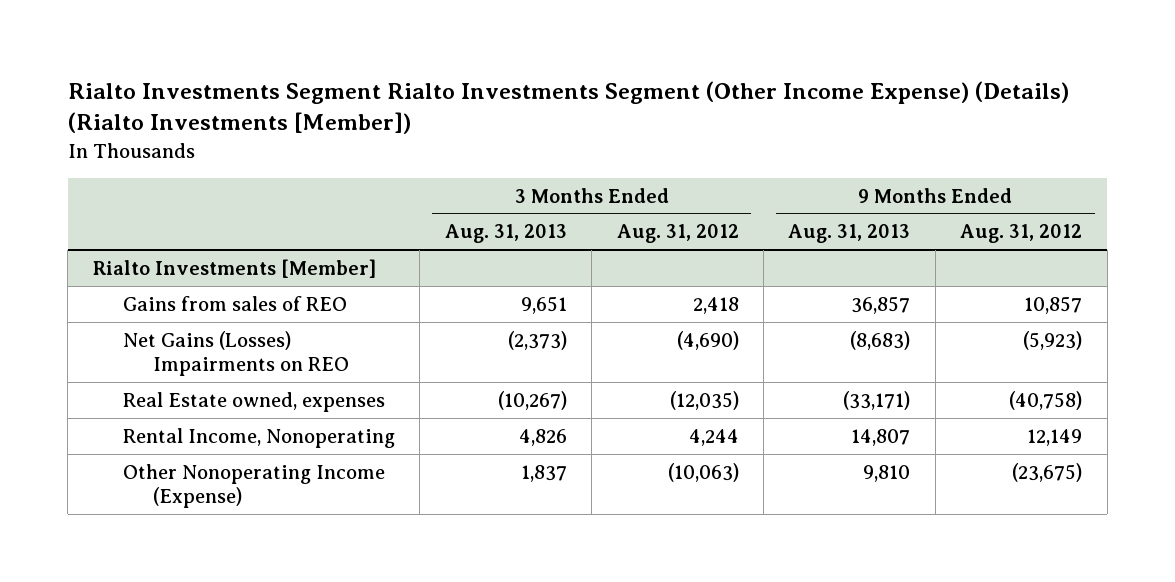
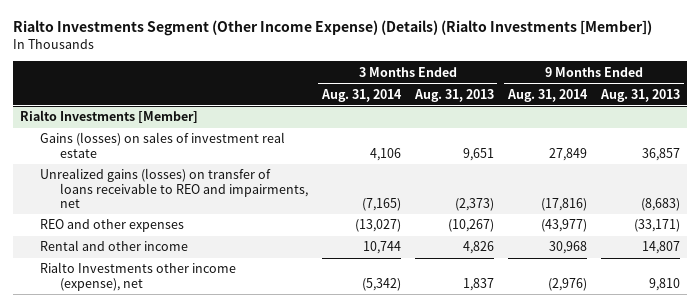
[67,81,1069,135] Rialto Investments Segment Rialto Investments Segment (Other Income Expense) (Details) (Rialto Investments [Member]) -> [13,20,653,37] Rialto Investments Segment (Other Income Expense) (Details) (Rialto Investments [Member])
[616,224,739,244] Aug. 31, 2012 -> none
[960,224,1083,244] Aug. 31, 2012 -> none
none -> [320,88,402,102] Aug. 31, 2014
none -> [506,88,588,102] Aug. 31, 2014
[123,295,348,311] Gains from sales of REO -> [39,132,285,158] Gains (losses) on sales of investment real estate
[123,330,350,376] Net Gains (Losses) Impairments on REO -> [39,168,308,208] Unrealized gains (losses) on transfer of loans receivable to REO and impairments, net
[123,391,386,412] Real Estate owned, expenses -> [39,219,184,233] REO and other expenses
[123,427,396,448] Rental Income, Nonoperating -> [39,240,188,252] Rental and other income
[123,463,386,508] Other Nonoperating Income (Expense) -> [39,262,236,291] Rialto Investments other income (expense), net

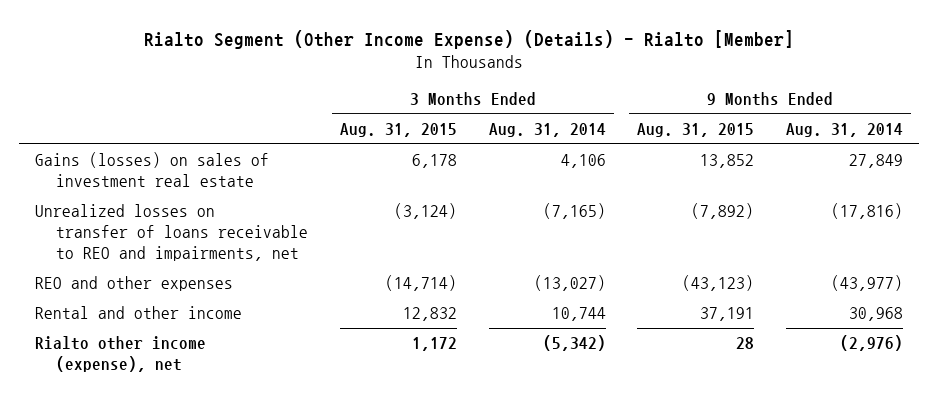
[13,20,653,37] Rialto Investments Segment (Other Income Expense) (Details) (Rialto Investments [Member]) -> [143,29,794,49] Rialto Segment (Other Income Expense) (Details) - Rialto [Member]
[413,88,494,102] Aug. 31, 2013 -> none
[600,88,681,102] Aug. 31, 2013 -> none
none -> [340,123,458,138] Aug. 31, 2015
none -> [637,123,755,138] Aug. 31, 2015
[20,110,199,124] Rialto Investments [Member] -> none
[39,168,308,208] Unrealized gains (losses) on transfer of loans receivable to REO and impairments, net -> [34,204,309,262] Unrealized losses on transfer of loans receivable to REO and impairments, net
[39,262,236,291] Rialto Investments other income (expense), net -> [34,336,206,373] Rialto other income (expense), net

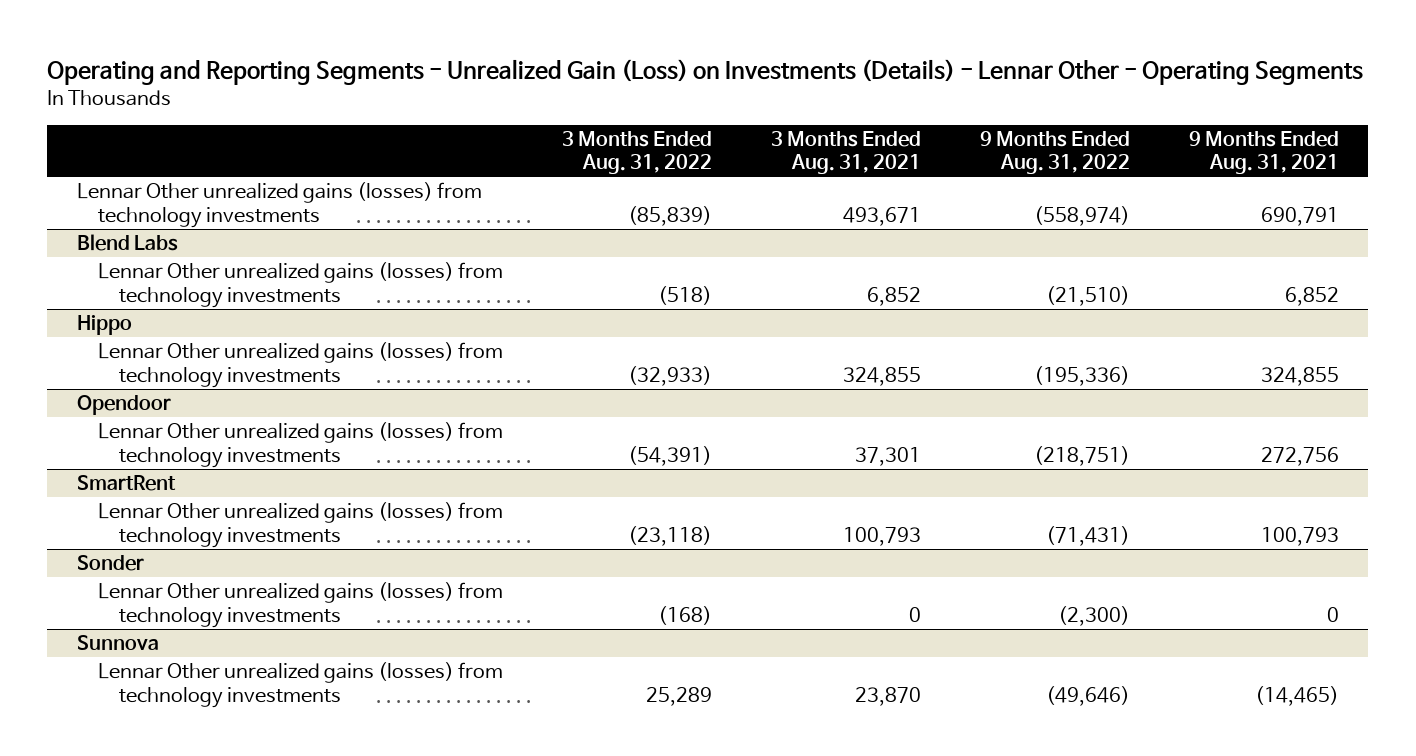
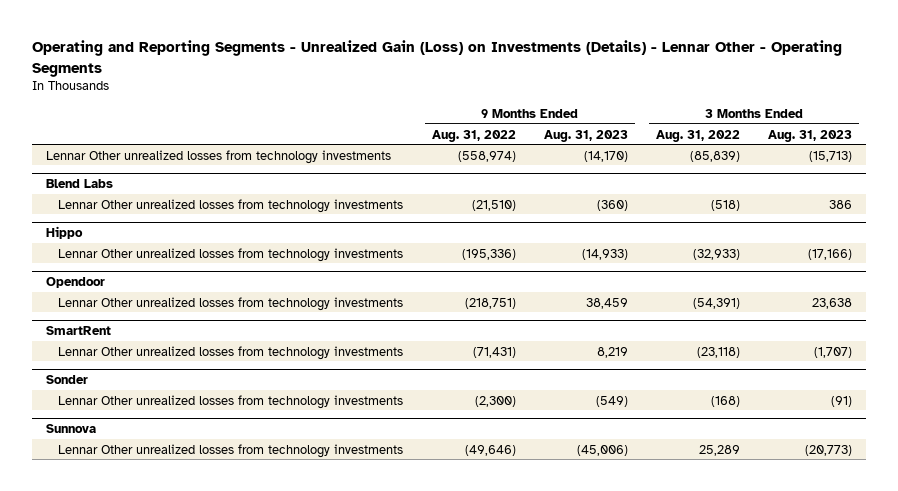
[770,130,921,175] 3 Months Ended Aug. 31, 2021 -> none
[1188,130,1339,175] 9 Months Ended Aug. 31, 2021 -> none
none -> [543,129,628,142] Aug. 31, 2023
none -> [768,129,853,142] Aug. 31, 2023
[76,182,482,228] Lennar Other unrealized gains (losses) from technology investments -> [45,149,391,164] Lennar Other unrealized losses from technology investments
[97,262,503,308] Lennar Other unrealized gains (losses) from technology investments -> [58,198,404,213] Lennar Other unrealized losses from technology investments
[97,342,503,388] Lennar Other unrealized gains (losses) from technology investments -> [58,247,404,262] Lennar Other unrealized losses from technology investments
[97,422,503,468] Lennar Other unrealized gains (losses) from technology investments -> [58,296,404,311] Lennar Other unrealized losses from technology investments
[97,502,503,548] Lennar Other unrealized gains (losses) from technology investments -> [58,345,404,360] Lennar Other unrealized losses from technology investments
[97,582,503,628] Lennar Other unrealized gains (losses) from technology investments -> [58,394,404,409] Lennar Other unrealized losses from technology investments
[97,662,503,708] Lennar Other unrealized gains (losses) from technology investments -> [58,443,404,458] Lennar Other unrealized losses from technology investments

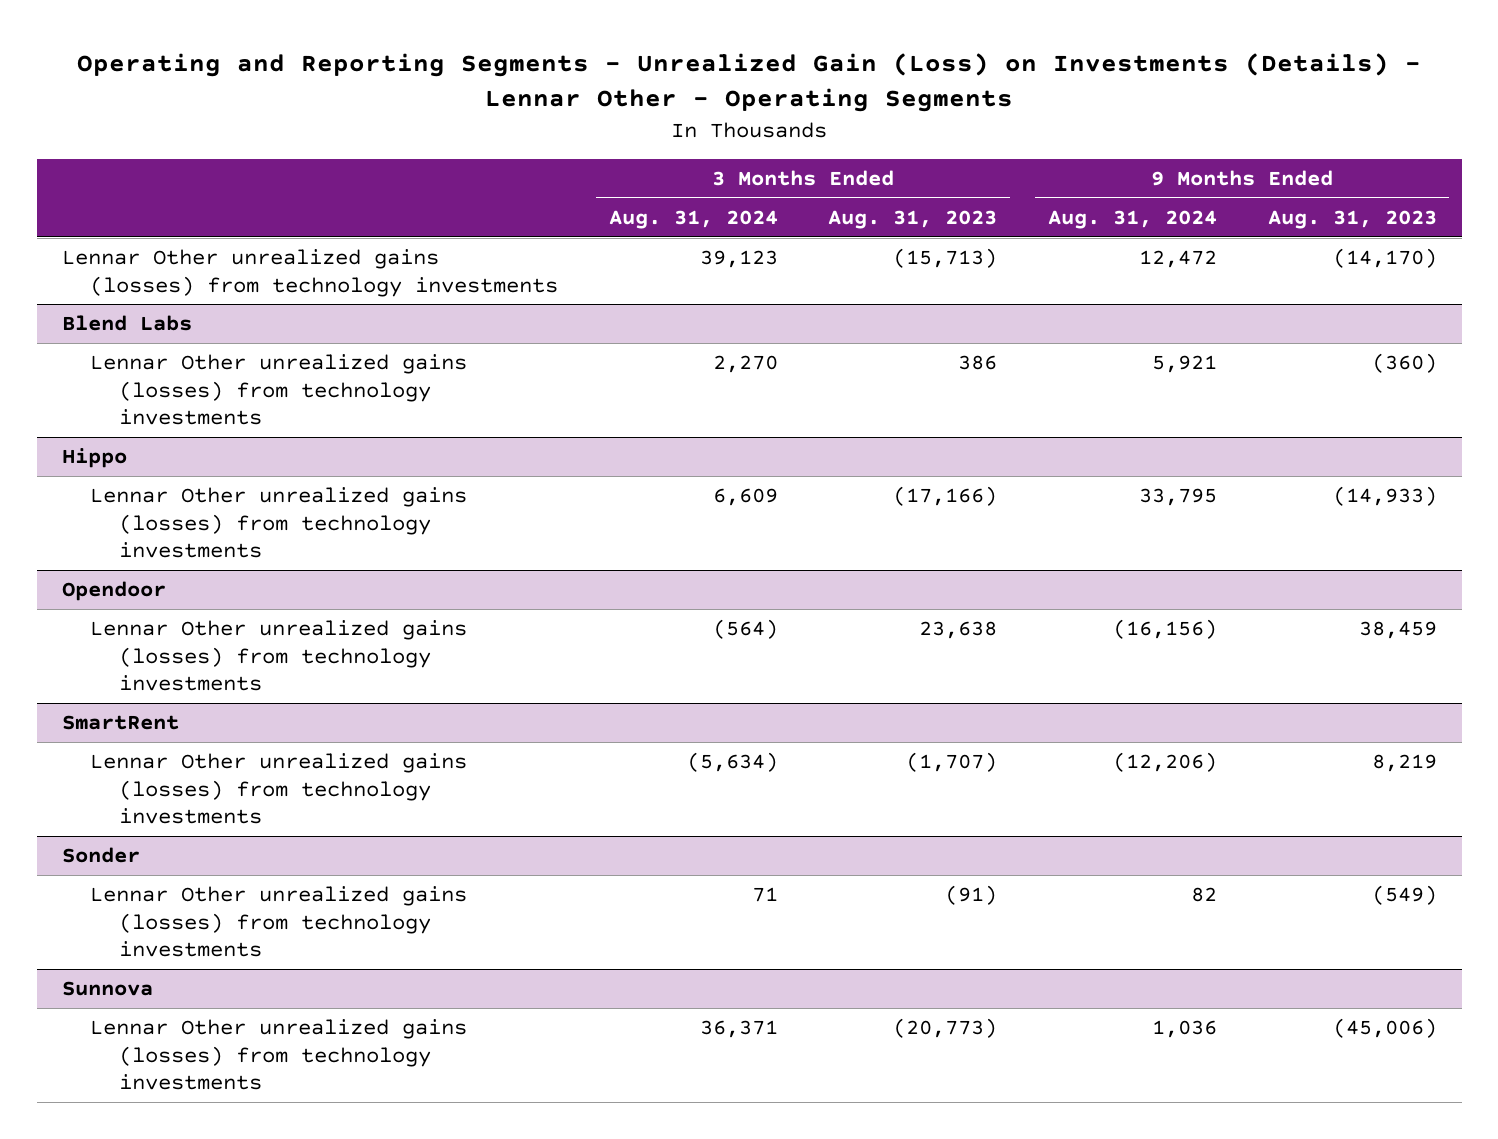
[431,129,516,142] Aug. 31, 2022 -> none
[655,129,740,142] Aug. 31, 2022 -> none
none -> [608,210,778,230] Aug. 31, 2024
none -> [1048,210,1218,230] Aug. 31, 2024
[45,149,391,164] Lennar Other unrealized losses from technology investments -> [61,249,559,297] Lennar Other unrealized gains (losses) from technology investments
[58,198,404,213] Lennar Other unrealized losses from technology investments -> [90,354,468,426] Lennar Other unrealized gains (losses) from technology investments
[58,247,404,262] Lennar Other unrealized losses from technology investments -> [90,487,468,559] Lennar Other unrealized gains (losses) from technology investments
[58,296,404,311] Lennar Other unrealized losses from technology investments -> [90,620,468,692] Lennar Other unrealized gains (losses) from technology investments
[58,345,404,360] Lennar Other unrealized losses from technology investments -> [90,753,468,825] Lennar Other unrealized gains (losses) from technology investments
[58,394,404,409] Lennar Other unrealized losses from technology investments -> [90,886,468,958] Lennar Other unrealized gains (losses) from technology investments
[58,443,404,458] Lennar Other unrealized losses from technology investments -> [90,1019,468,1091] Lennar Other unrealized gains (losses) from technology investments

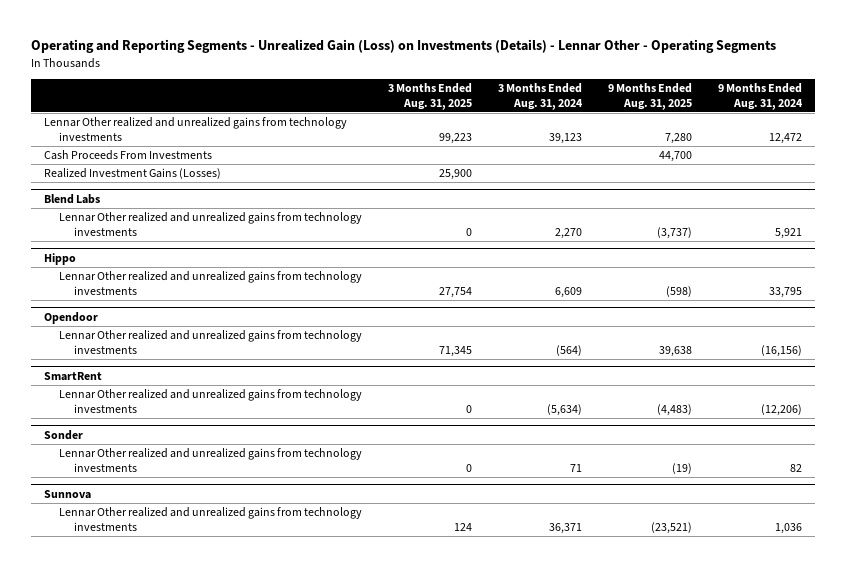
[828,210,998,230] Aug. 31, 2023 -> none
[1267,210,1437,230] Aug. 31, 2023 -> none
none -> [388,83,473,110] 3 Months Ended Aug. 31, 2025
none -> [608,83,693,110] 9 Months Ended Aug. 31, 2025
[61,249,559,297] Lennar Other unrealized gains (losses) from technology investments -> [44,117,348,141] Lennar Other realized and unrealized gains from technology investments
none -> [44,150,213,161] Cash Proceeds From Investments
none -> [44,168,222,180] Realized Investment Gains (Losses)
[90,354,468,426] Lennar Other unrealized gains (losses) from technology investments -> [59,212,363,236] Lennar Other realized and unrealized gains from technology investments
[90,487,468,559] Lennar Other unrealized gains (losses) from technology investments -> [59,271,363,295] Lennar Other realized and unrealized gains from technology investments
[90,620,468,692] Lennar Other unrealized gains (losses) from technology investments -> [59,330,363,354] Lennar Other realized and unrealized gains from technology investments
[90,753,468,825] Lennar Other unrealized gains (losses) from technology investments -> [59,389,363,413] Lennar Other realized and unrealized gains from technology investments
[90,886,468,958] Lennar Other unrealized gains (losses) from technology investments -> [59,448,363,472] Lennar Other realized and unrealized gains from technology investments
[90,1019,468,1091] Lennar Other unrealized gains (losses) from technology investments -> [59,507,363,531] Lennar Other realized and unrealized gains from technology investments

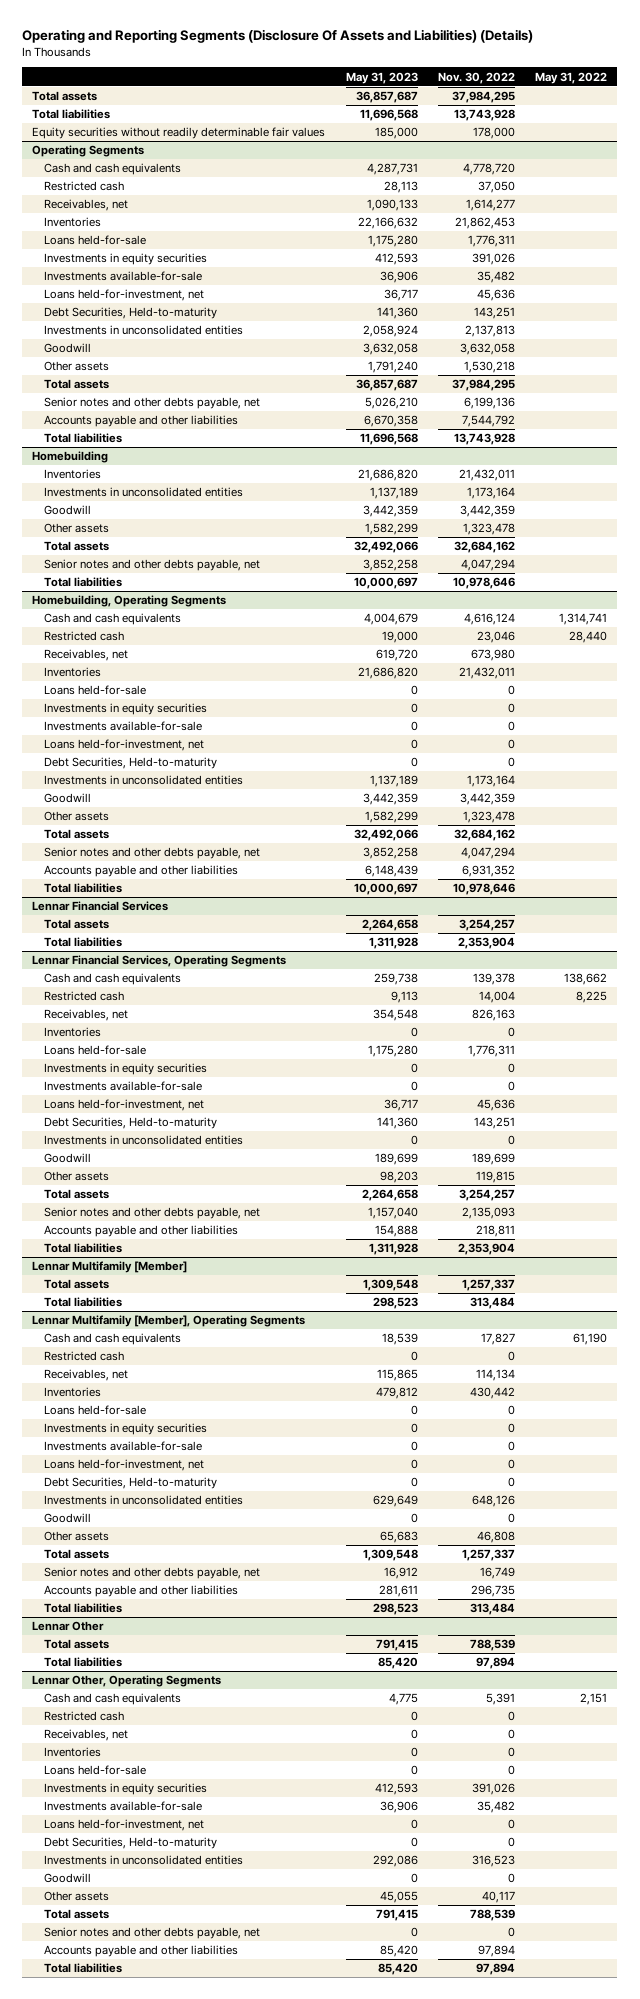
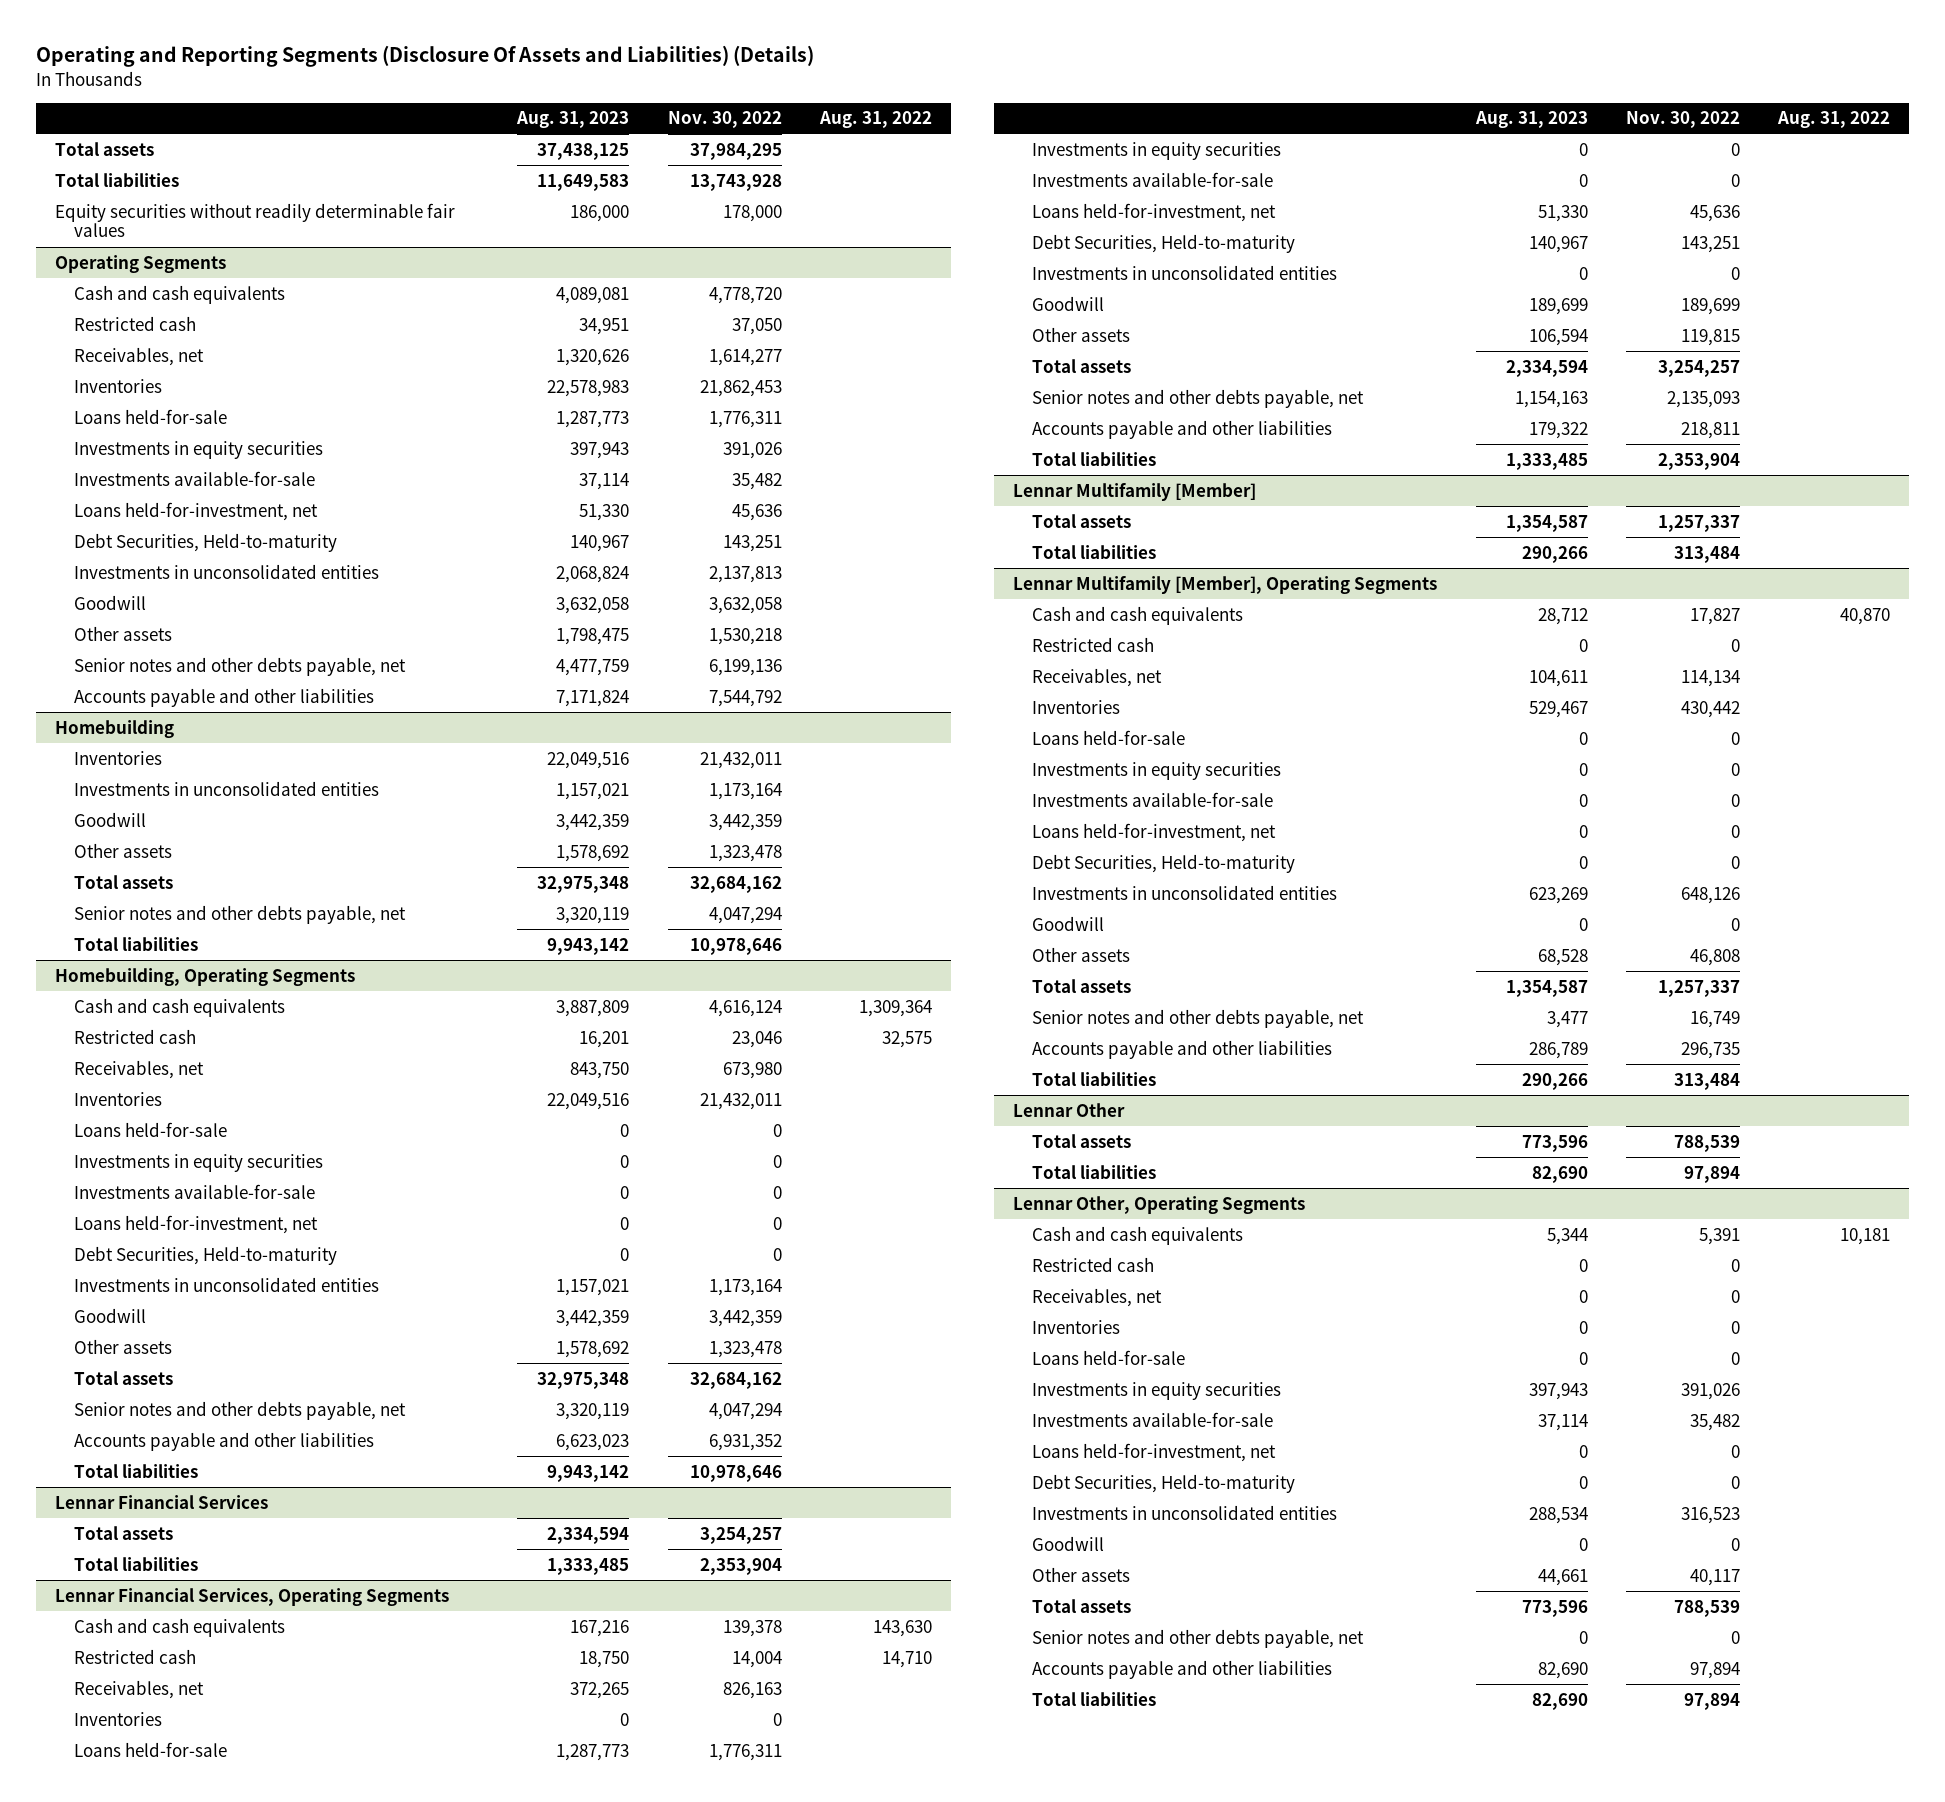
[345,71,418,84] May 31, 2023 -> none
[535,71,608,84] May 31, 2022 -> none
none -> [516,111,630,129] Aug. 31, 2023
none -> [819,111,933,129] Aug. 31, 2022
[44,379,110,390] Total assets -> none
[44,433,123,444] Total liabilities -> none

